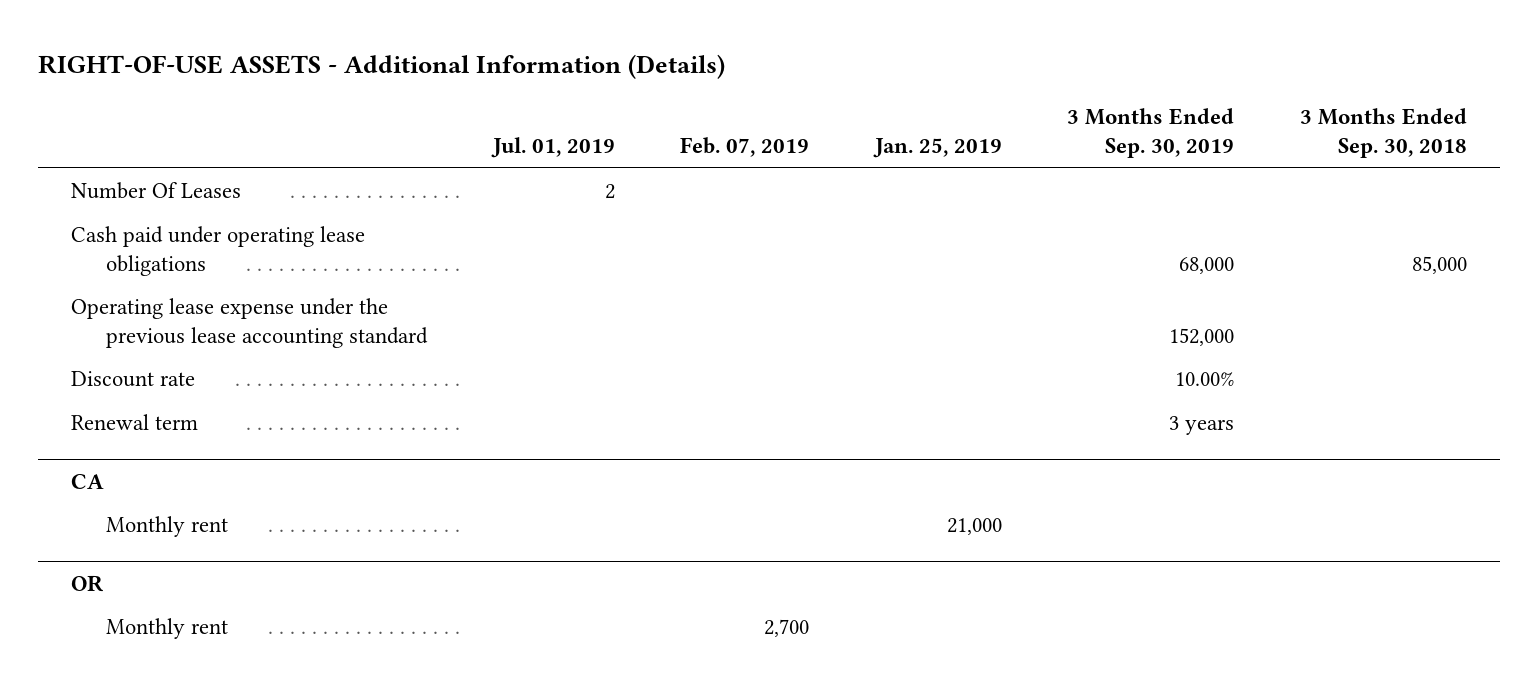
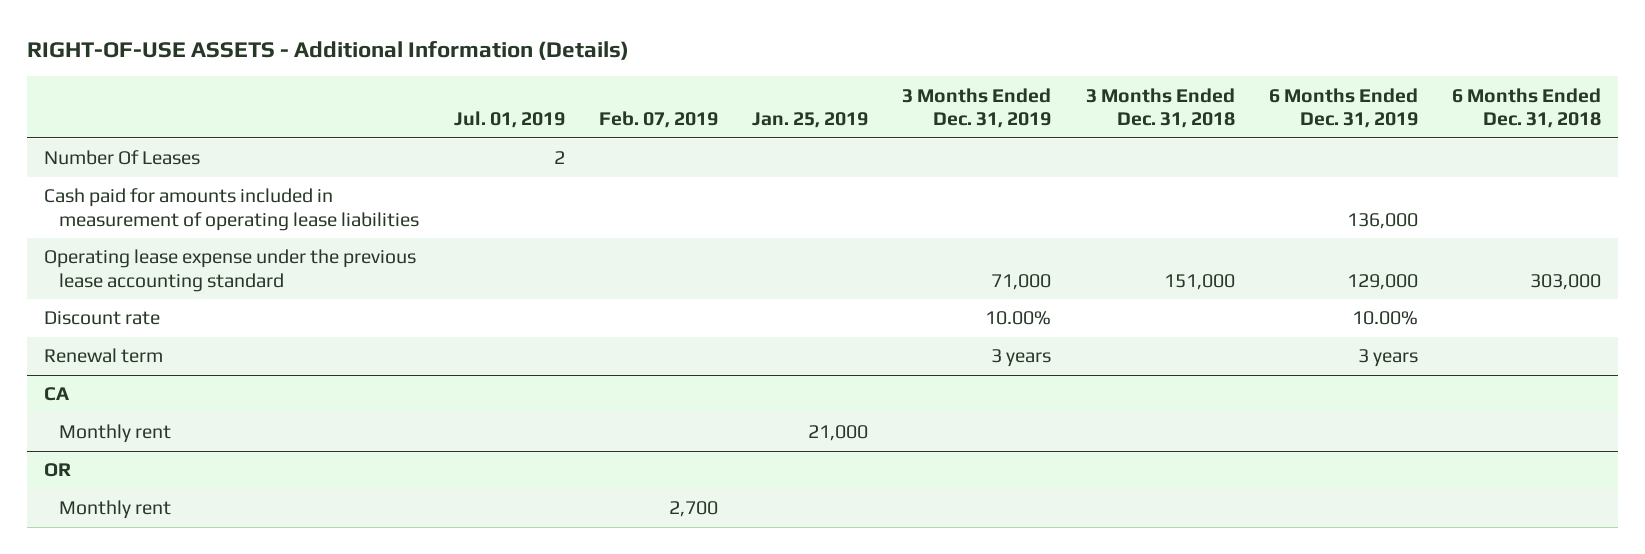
[1067,108,1235,158] 3 Months Ended Sep. 30, 2019 -> none
[1299,108,1467,158] 3 Months Ended Sep. 30, 2018 -> none
none -> [902,87,1052,129] 3 Months Ended Dec. 31, 2019
none -> [1085,87,1235,129] 3 Months Ended Dec. 31, 2018
none -> [1268,87,1418,129] 6 Months Ended Dec. 31, 2019
none -> [1452,87,1602,129] 6 Months Ended Dec. 31, 2018
[70,226,365,276] Cash paid under operating lease obligations -> [43,188,420,231] Cash paid for amounts included in measurement of operating lease liabilities

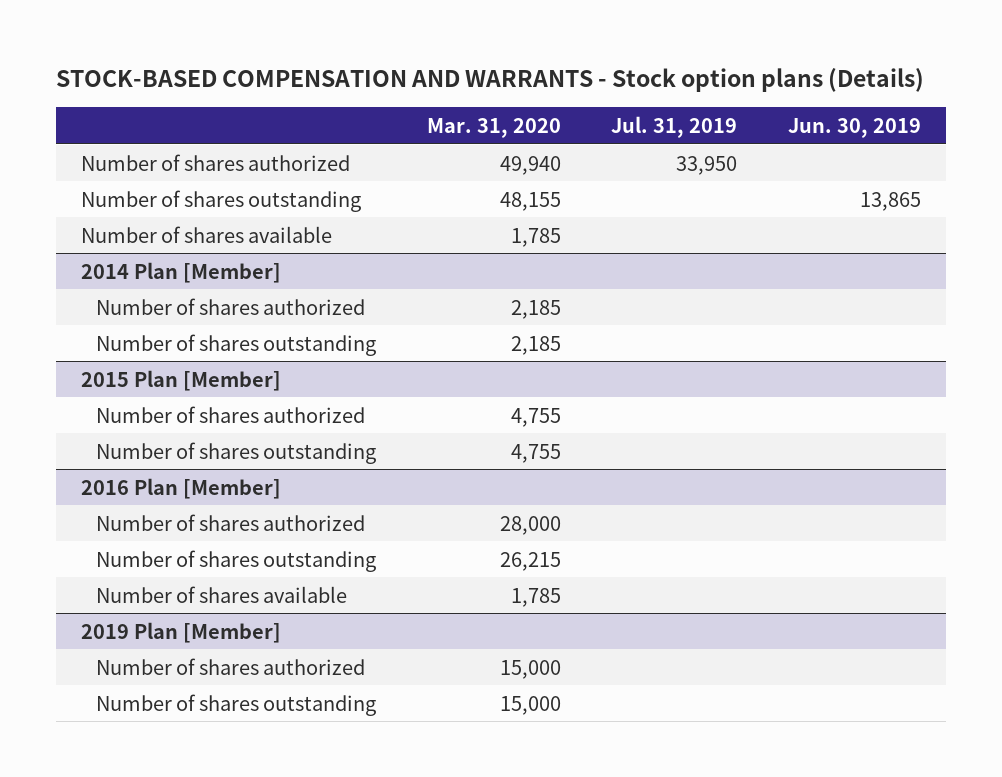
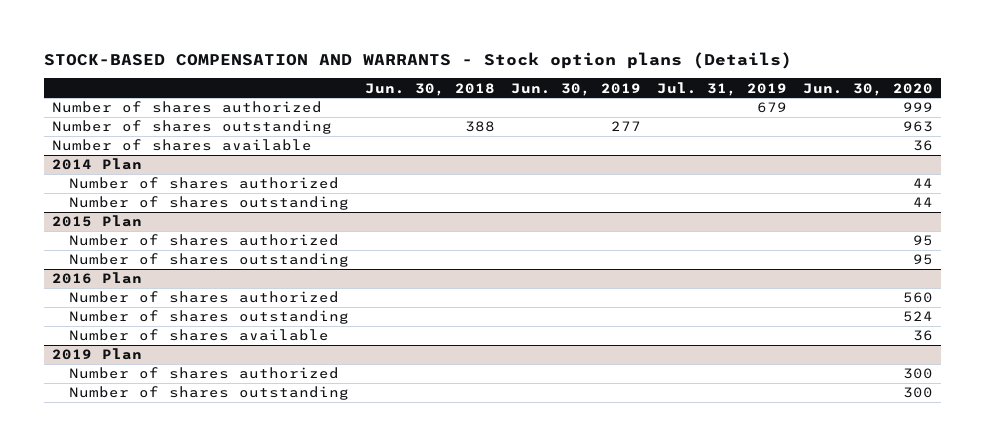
[426,117,561,138] Mar. 31, 2020 -> none
none -> [365,82,496,96] Jun. 30, 2018
none -> [803,82,934,96] Jun. 30, 2020
[676,155,738,175] 33,950 -> [757,102,788,114] 679
[859,191,921,211] 13,865 -> [611,121,642,132] 277
[81,261,282,283] 2014 Plan [Member] -> [51,158,142,171] 2014 Plan
[81,369,282,391] 2015 Plan [Member] -> [51,215,142,228] 2015 Plan
[81,477,282,499] 2016 Plan [Member] -> [51,272,142,285] 2016 Plan
[81,621,282,643] 2019 Plan [Member] -> [51,348,142,361] 2019 Plan

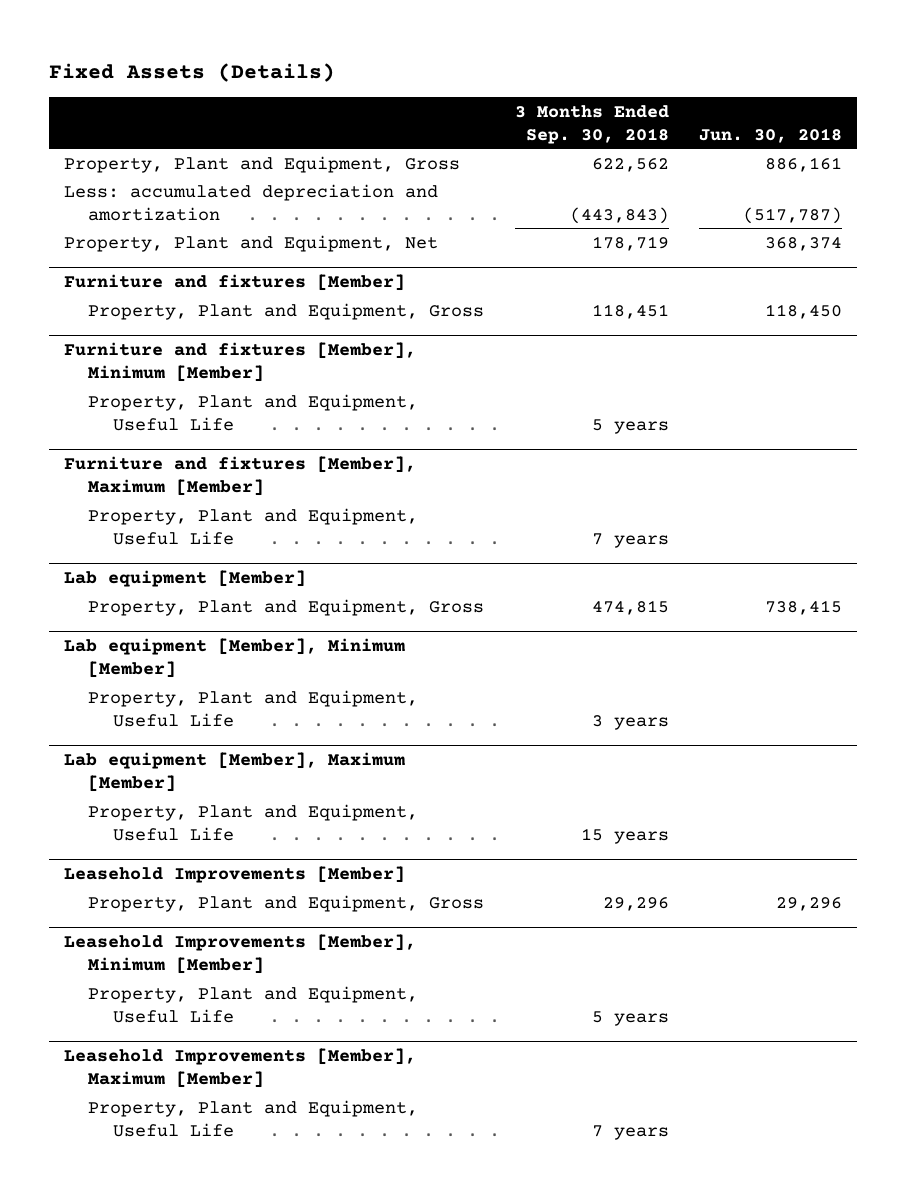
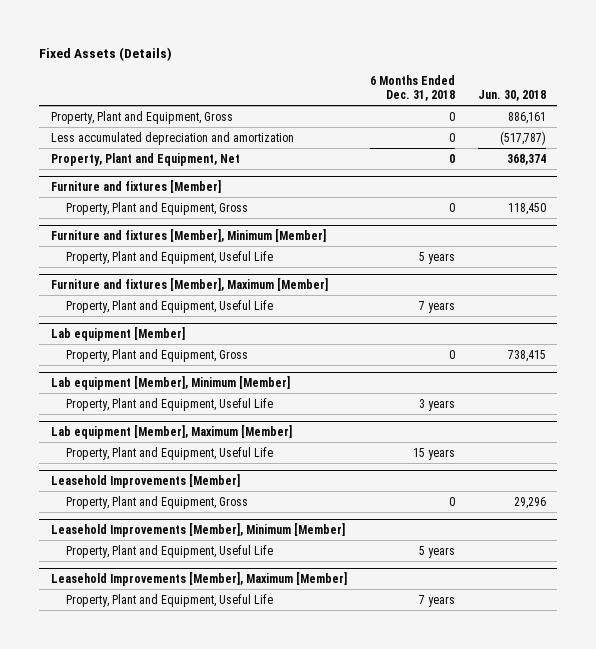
[514,104,669,144] 3 Months Ended Sep. 30, 2018 -> none
none -> [369,74,455,101] 6 Months Ended Dec. 31, 2018
[64,183,439,221] Less: accumulated depreciation and amortization -> [50,131,294,145] Less accumulated depreciation and amortization

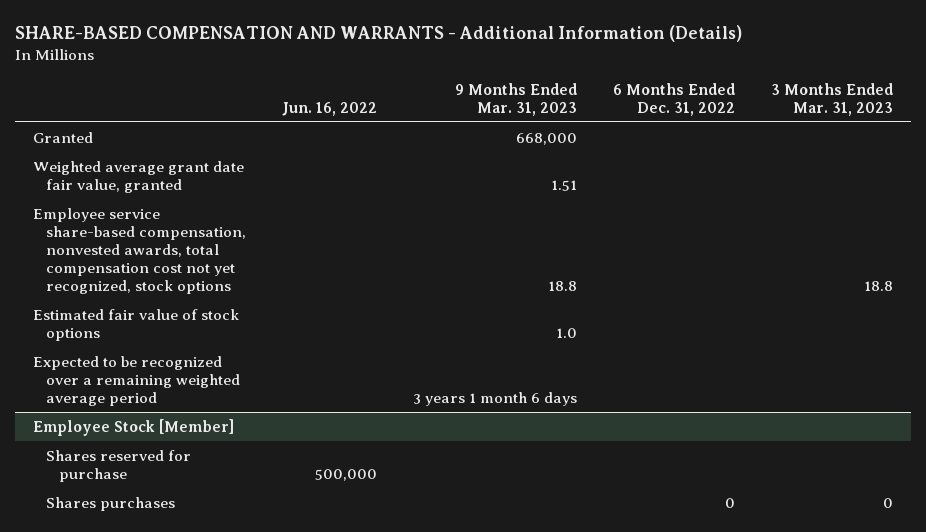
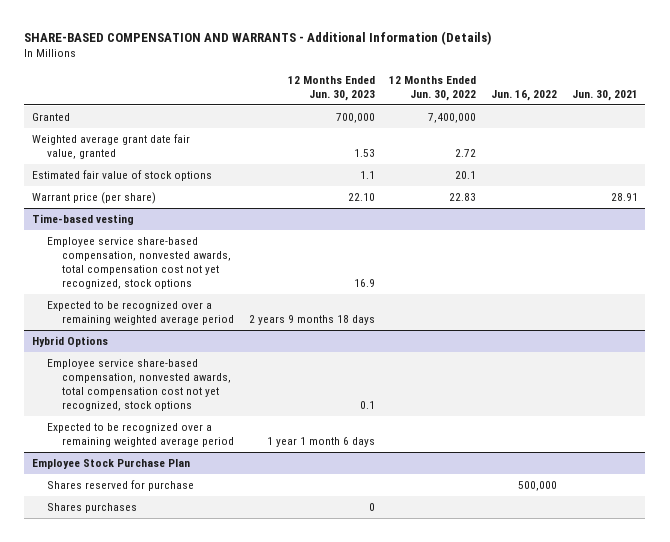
[454,82,577,116] 9 Months Ended Mar. 31, 2023 -> none
[612,82,735,116] 6 Months Ended Dec. 31, 2022 -> none
[770,82,893,116] 3 Months Ended Mar. 31, 2023 -> none
none -> [287,75,375,101] 12 Months Ended Jun. 30, 2023
none -> [389,75,477,101] 12 Months Ended Jun. 30, 2022
none -> [571,89,638,101] Jun. 30, 2021
[32,207,246,295] Employee service share-based compensation, nonvested awards, total compensation cost not yet recognized, stock options -> none
[32,355,240,406] Expected to be recognized over a remaining weighted average period -> none
none -> [31,191,156,204] Warrant price (per share)
none -> [31,213,134,225] Time-based vesting
none -> [46,236,231,290] Employee service share-based compensation, nonvested awards, total compensation cost not yet recognized, stock options
none -> [46,300,234,326] Expected to be recognized over a remaining weighted average period
none -> [31,335,108,347] Hybrid Options
none -> [46,358,231,412] Employee service share-based compensation, nonvested awards, total compensation cost not yet recognized, stock options
none -> [46,422,234,448] Expected to be recognized over a remaining weighted average period
[32,418,234,436] Employee Stock [Member] -> [31,458,190,469] Employee Stock Purchase Plan

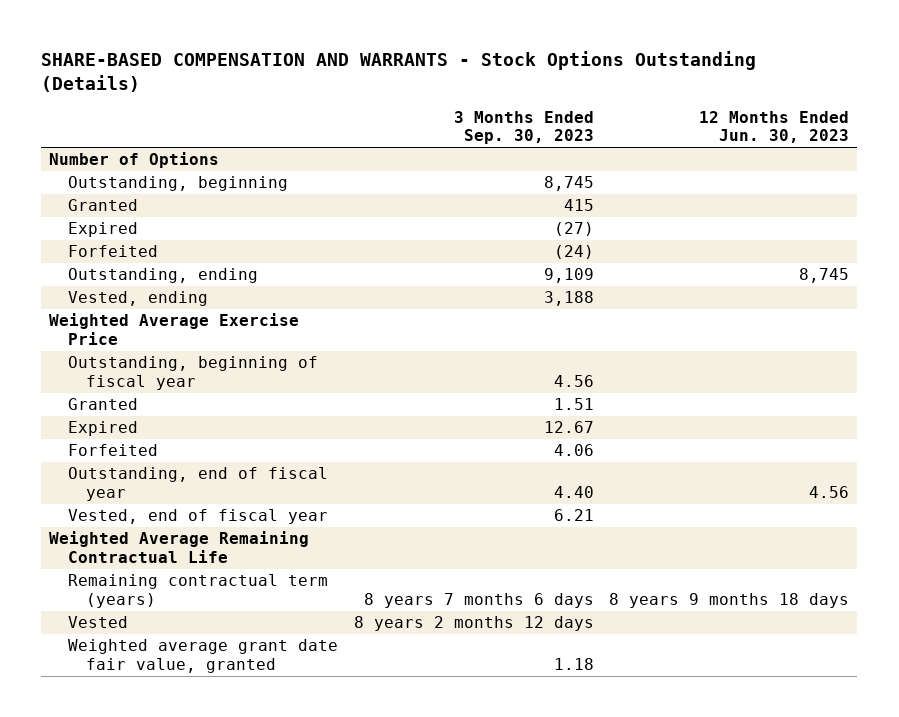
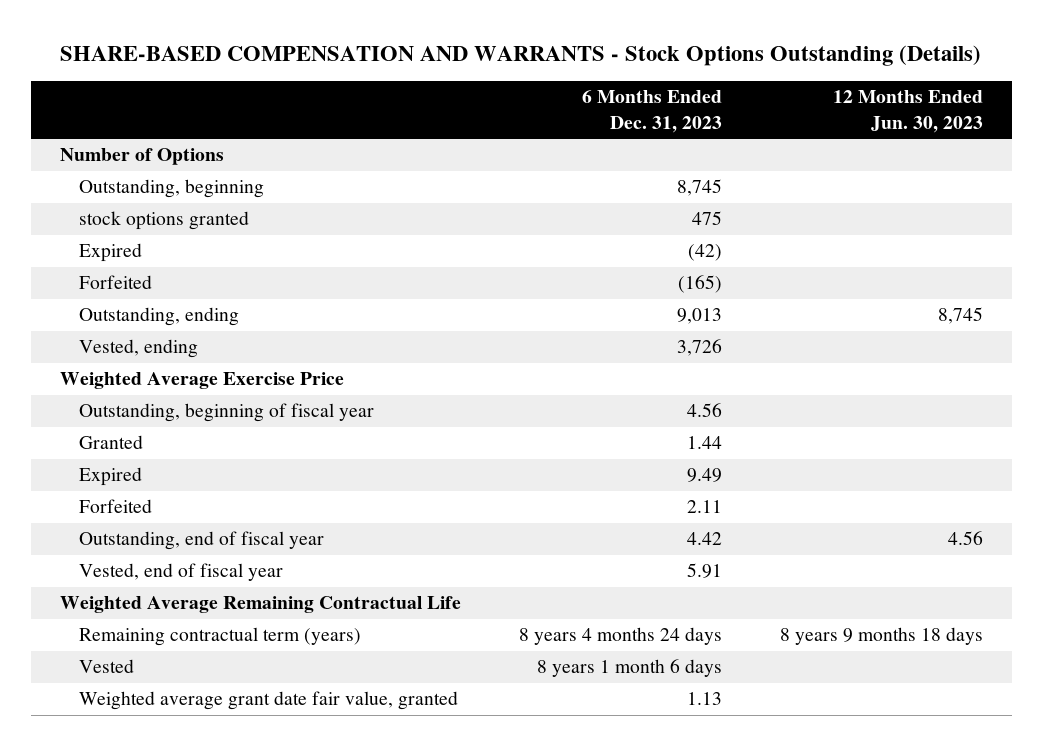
[453,111,594,145] 3 Months Ended Sep. 30, 2023 -> none
none -> [581,90,722,133] 6 Months Ended Dec. 31, 2023
[67,199,138,212] Granted -> [78,211,249,231] stock options granted

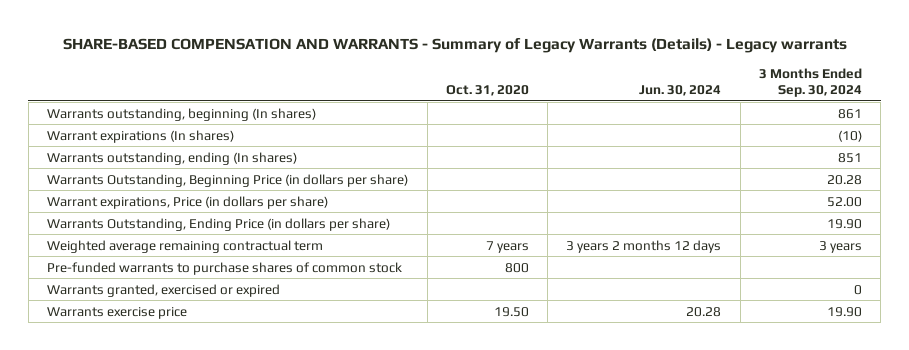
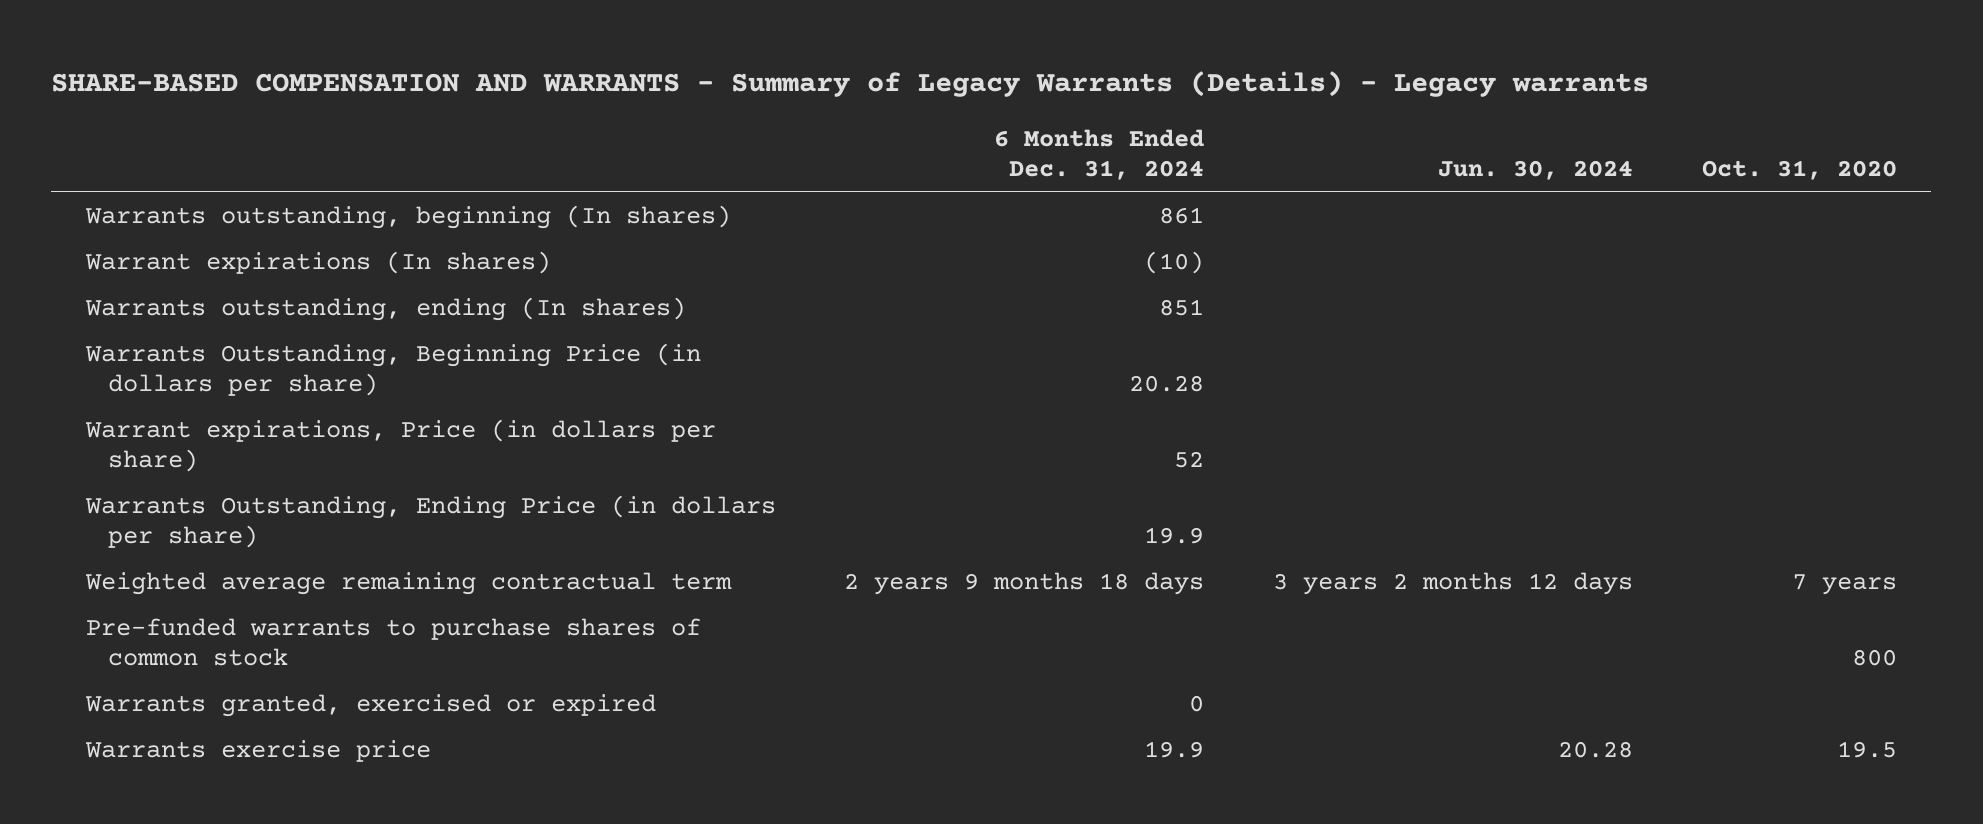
[758,68,862,97] 3 Months Ended Sep. 30, 2024 -> none
none -> [994,129,1205,181] 6 Months Ended Dec. 31, 2024
[493,306,529,317] 19.50 -> [1837,741,1898,759] 19.5

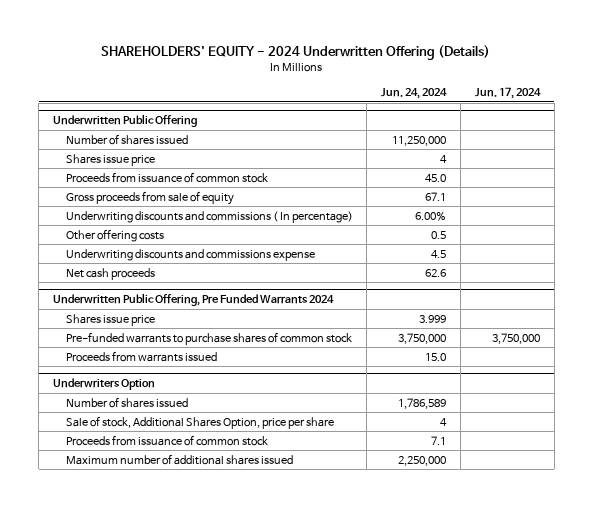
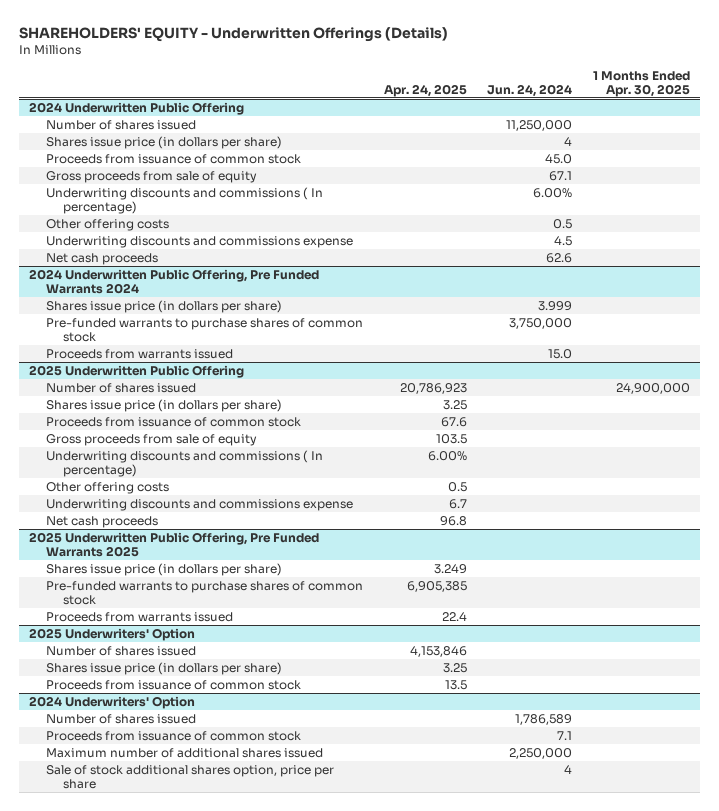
[101,45,491,61] SHAREHOLDERS' EQUITY - 2024 Underwritten Offering (Details) -> [19,27,449,43] SHAREHOLDERS' EQUITY - Underwritten Offerings (Details)
[474,87,541,100] Jun. 17, 2024 -> none
none -> [383,83,467,97] Apr. 24, 2025
none -> [592,70,690,97] 1 Months Ended Apr. 30, 2025
[52,113,197,127] Underwritten Public Offering -> [29,101,245,115] 2024 Underwritten Public Offering
[65,153,155,166] Shares issue price -> [46,135,283,149] Shares issue price (in dollars per share)
[52,292,334,306] Underwritten Public Offering, Pre Funded Warrants 2024 -> [29,268,320,295] 2024 Underwritten Public Offering, Pre Funded Warrants 2024
[65,313,155,326] Shares issue price -> [46,299,283,313] Shares issue price (in dollars per share)
none -> [29,364,245,378] 2025 Underwritten Public Offering
none -> [46,382,197,393] Number of shares issued
none -> [46,398,283,412] Shares issue price (in dollars per share)
none -> [46,416,302,427] Proceeds from issuance of common stock
none -> [46,433,258,446] Gross proceeds from sale of equity
none -> [46,449,324,478] Underwriting discounts and commissions ( In percentage)
none -> [46,481,170,494] Other offering costs
none -> [46,498,354,511] Underwriting discounts and commissions expense
none -> [46,515,159,528] Net cash proceeds
none -> [29,531,320,558] 2025 Underwritten Public Offering, Pre Funded Warrants 2025
none -> [46,562,283,576] Shares issue price (in dollars per share)
none -> [46,580,364,606] Pre-funded warrants to purchase shares of common stock
none -> [46,611,234,622] Proceeds from warrants issued
none -> [29,627,196,641] 2025 Underwriters' Option
none -> [46,645,197,656] Number of shares issued
none -> [46,661,283,675] Shares issue price (in dollars per share)
none -> [46,679,302,690] Proceeds from issuance of common stock
[52,377,155,390] Underwriters Option -> [29,695,196,709] 2024 Underwriters' Option
[65,415,334,429] Sale of stock, Additional Shares Option, price per share -> none
none -> [46,764,335,790] Sale of stock additional shares option, price per share

